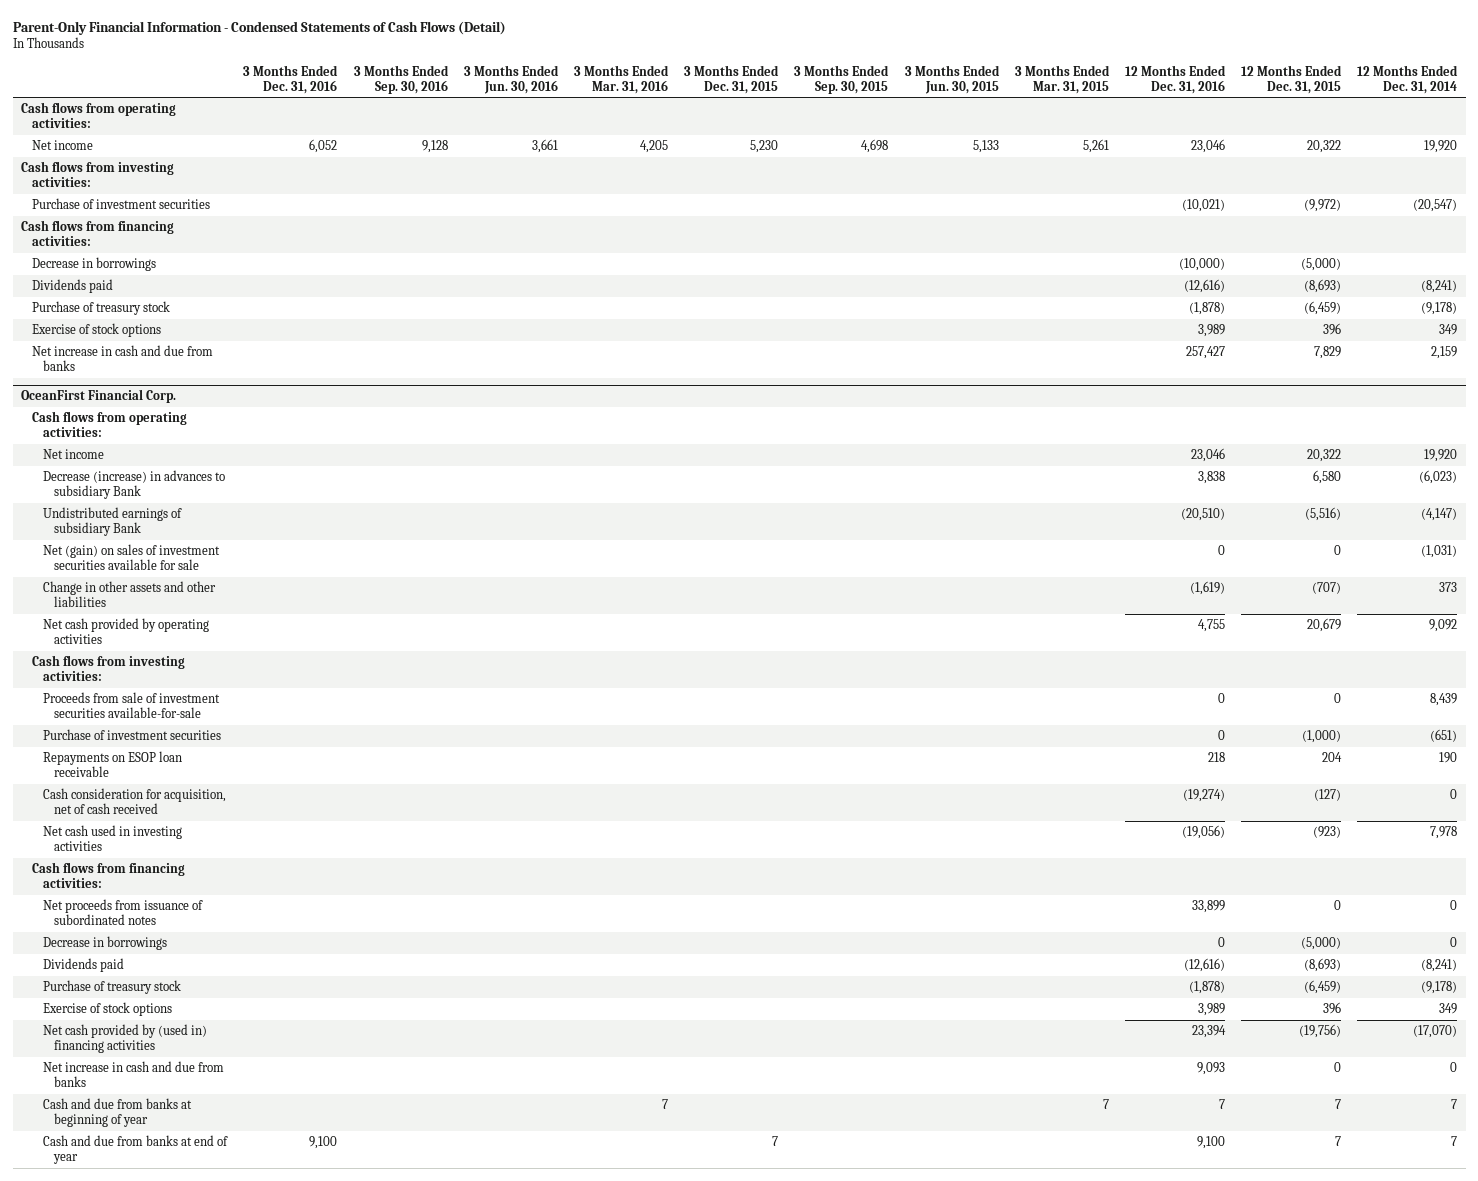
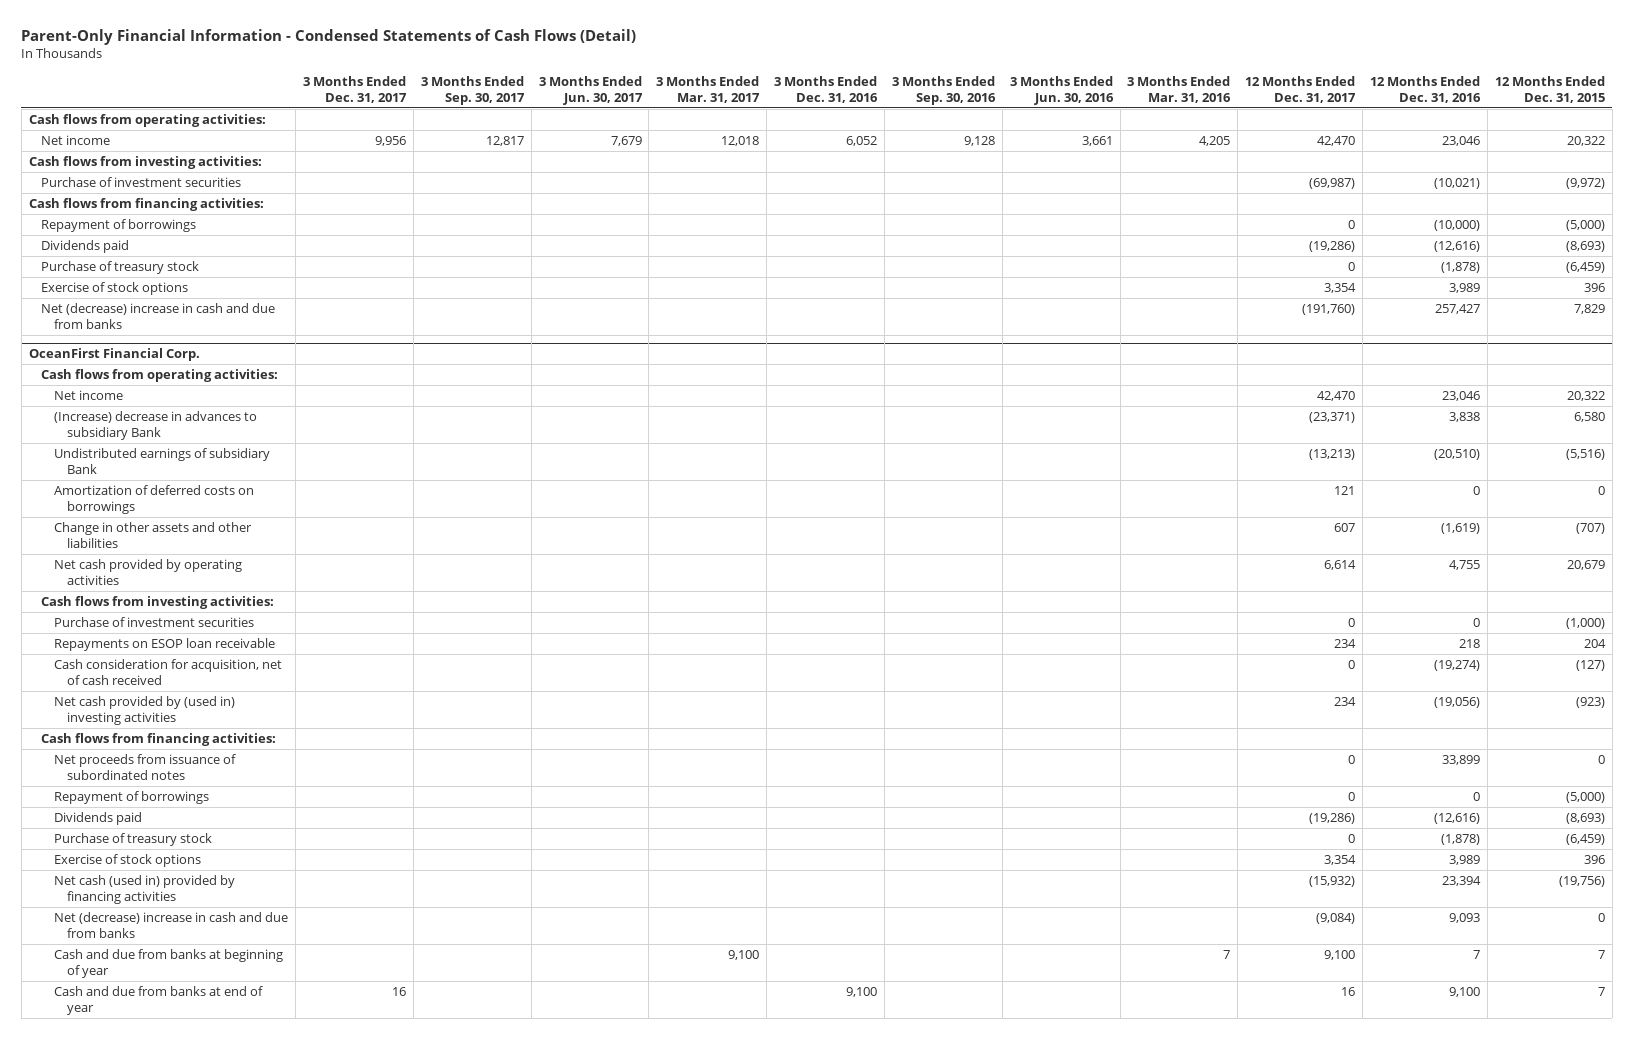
[684,64,780,94] 3 Months Ended Dec. 31, 2015 -> none
[794,64,890,94] 3 Months Ended Sep. 30, 2015 -> none
[904,64,1000,94] 3 Months Ended Jun. 30, 2015 -> none
[1014,64,1110,94] 3 Months Ended Mar. 31, 2015 -> none
[1357,64,1459,94] 12 Months Ended Dec. 31, 2014 -> none
none -> [302,75,407,104] 3 Months Ended Dec. 31, 2017
none -> [420,75,525,106] 3 Months Ended Sep. 30, 2017
none -> [538,75,643,106] 3 Months Ended Jun. 30, 2017
none -> [656,75,761,104] 3 Months Ended Mar. 31, 2017
none -> [1245,75,1357,104] 12 Months Ended Dec. 31, 2017
[31,257,156,272] Decrease in borrowings -> [41,218,197,232] Repayment of borrowings
[31,345,213,371] Net increase in cash and due from banks -> [41,302,276,330] Net (decrease) increase in cash and due from banks
[43,470,226,499] Decrease (increase) in advances to subsidiary Bank -> [54,410,258,441] (Increase) decrease in advances to subsidiary Bank
[43,544,221,570] Net (gain) on sales of investment securities available for sale -> [54,484,255,515] Amortization of deferred costs on borrowings
[43,692,221,718] Proceeds from sale of investment securities available-for-sale -> none
[43,825,183,851] Net cash used in investing activities -> [54,695,236,726] Net cash provided by (used in) investing activities
[43,936,168,951] Decrease in borrowings -> [54,790,210,804] Repayment of borrowings
[43,1024,208,1053] Net cash provided by (used in) financing activities -> [54,874,236,905] Net cash (used in) provided by financing activities
[43,1061,225,1087] Net increase in cash and due from banks -> [54,911,289,939] Net (decrease) increase in cash and due from banks

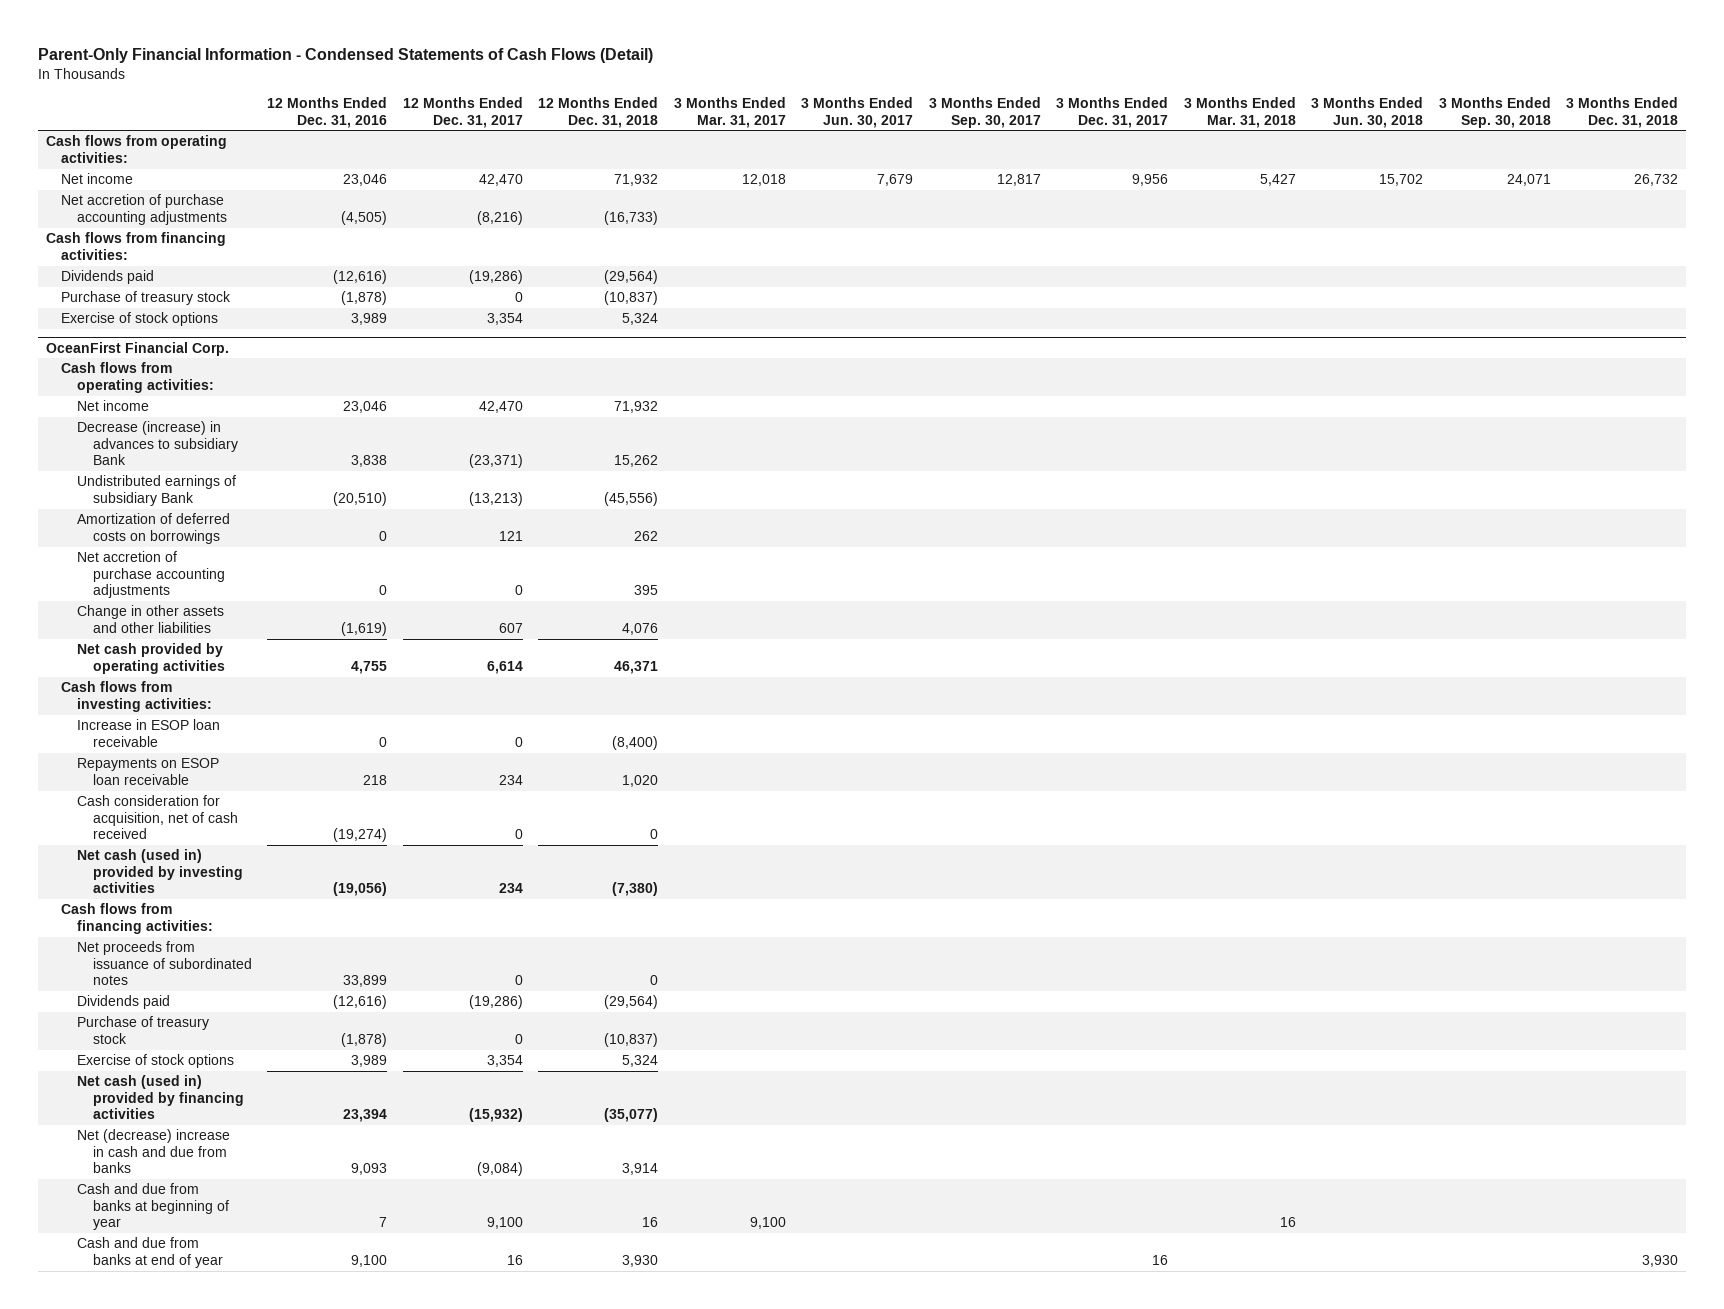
[774,75,879,104] 3 Months Ended Dec. 31, 2016 -> none
[891,75,996,106] 3 Months Ended Sep. 30, 2016 -> none
[1009,75,1114,106] 3 Months Ended Jun. 30, 2016 -> none
[1127,75,1232,104] 3 Months Ended Mar. 31, 2016 -> none
[1494,75,1605,104] 12 Months Ended Dec. 31, 2015 -> none
none -> [538,97,659,128] 12 Months Ended Dec. 31, 2018
none -> [1183,97,1296,128] 3 Months Ended Mar. 31, 2018
none -> [1311,97,1424,128] 3 Months Ended Jun. 30, 2018
none -> [1438,97,1551,128] 3 Months Ended Sep. 30, 2018
none -> [1566,97,1679,128] 3 Months Ended Dec. 31, 2018
[28,155,262,169] Cash flows from investing activities: -> none
[41,176,242,187] Purchase of investment securities -> none
none -> [61,194,227,225] Net accretion of purchase accounting adjustments
[41,218,197,232] Repayment of borrowings -> none
[41,302,276,330] Net (decrease) increase in cash and due from banks -> none
[54,410,258,441] (Increase) decrease in advances to subsidiary Bank -> [76,421,238,466] Decrease (increase) in advances to subsidiary Bank
none -> [76,551,225,599] Net accretion of purchase accounting adjustments
[54,616,255,627] Purchase of investment securities -> none
none -> [76,719,220,747] Increase in ESOP loan receivable
[54,695,236,726] Net cash provided by (used in) investing activities -> [76,849,243,894] Net cash (used in) provided by investing activities
[54,790,210,804] Repayment of borrowings -> none

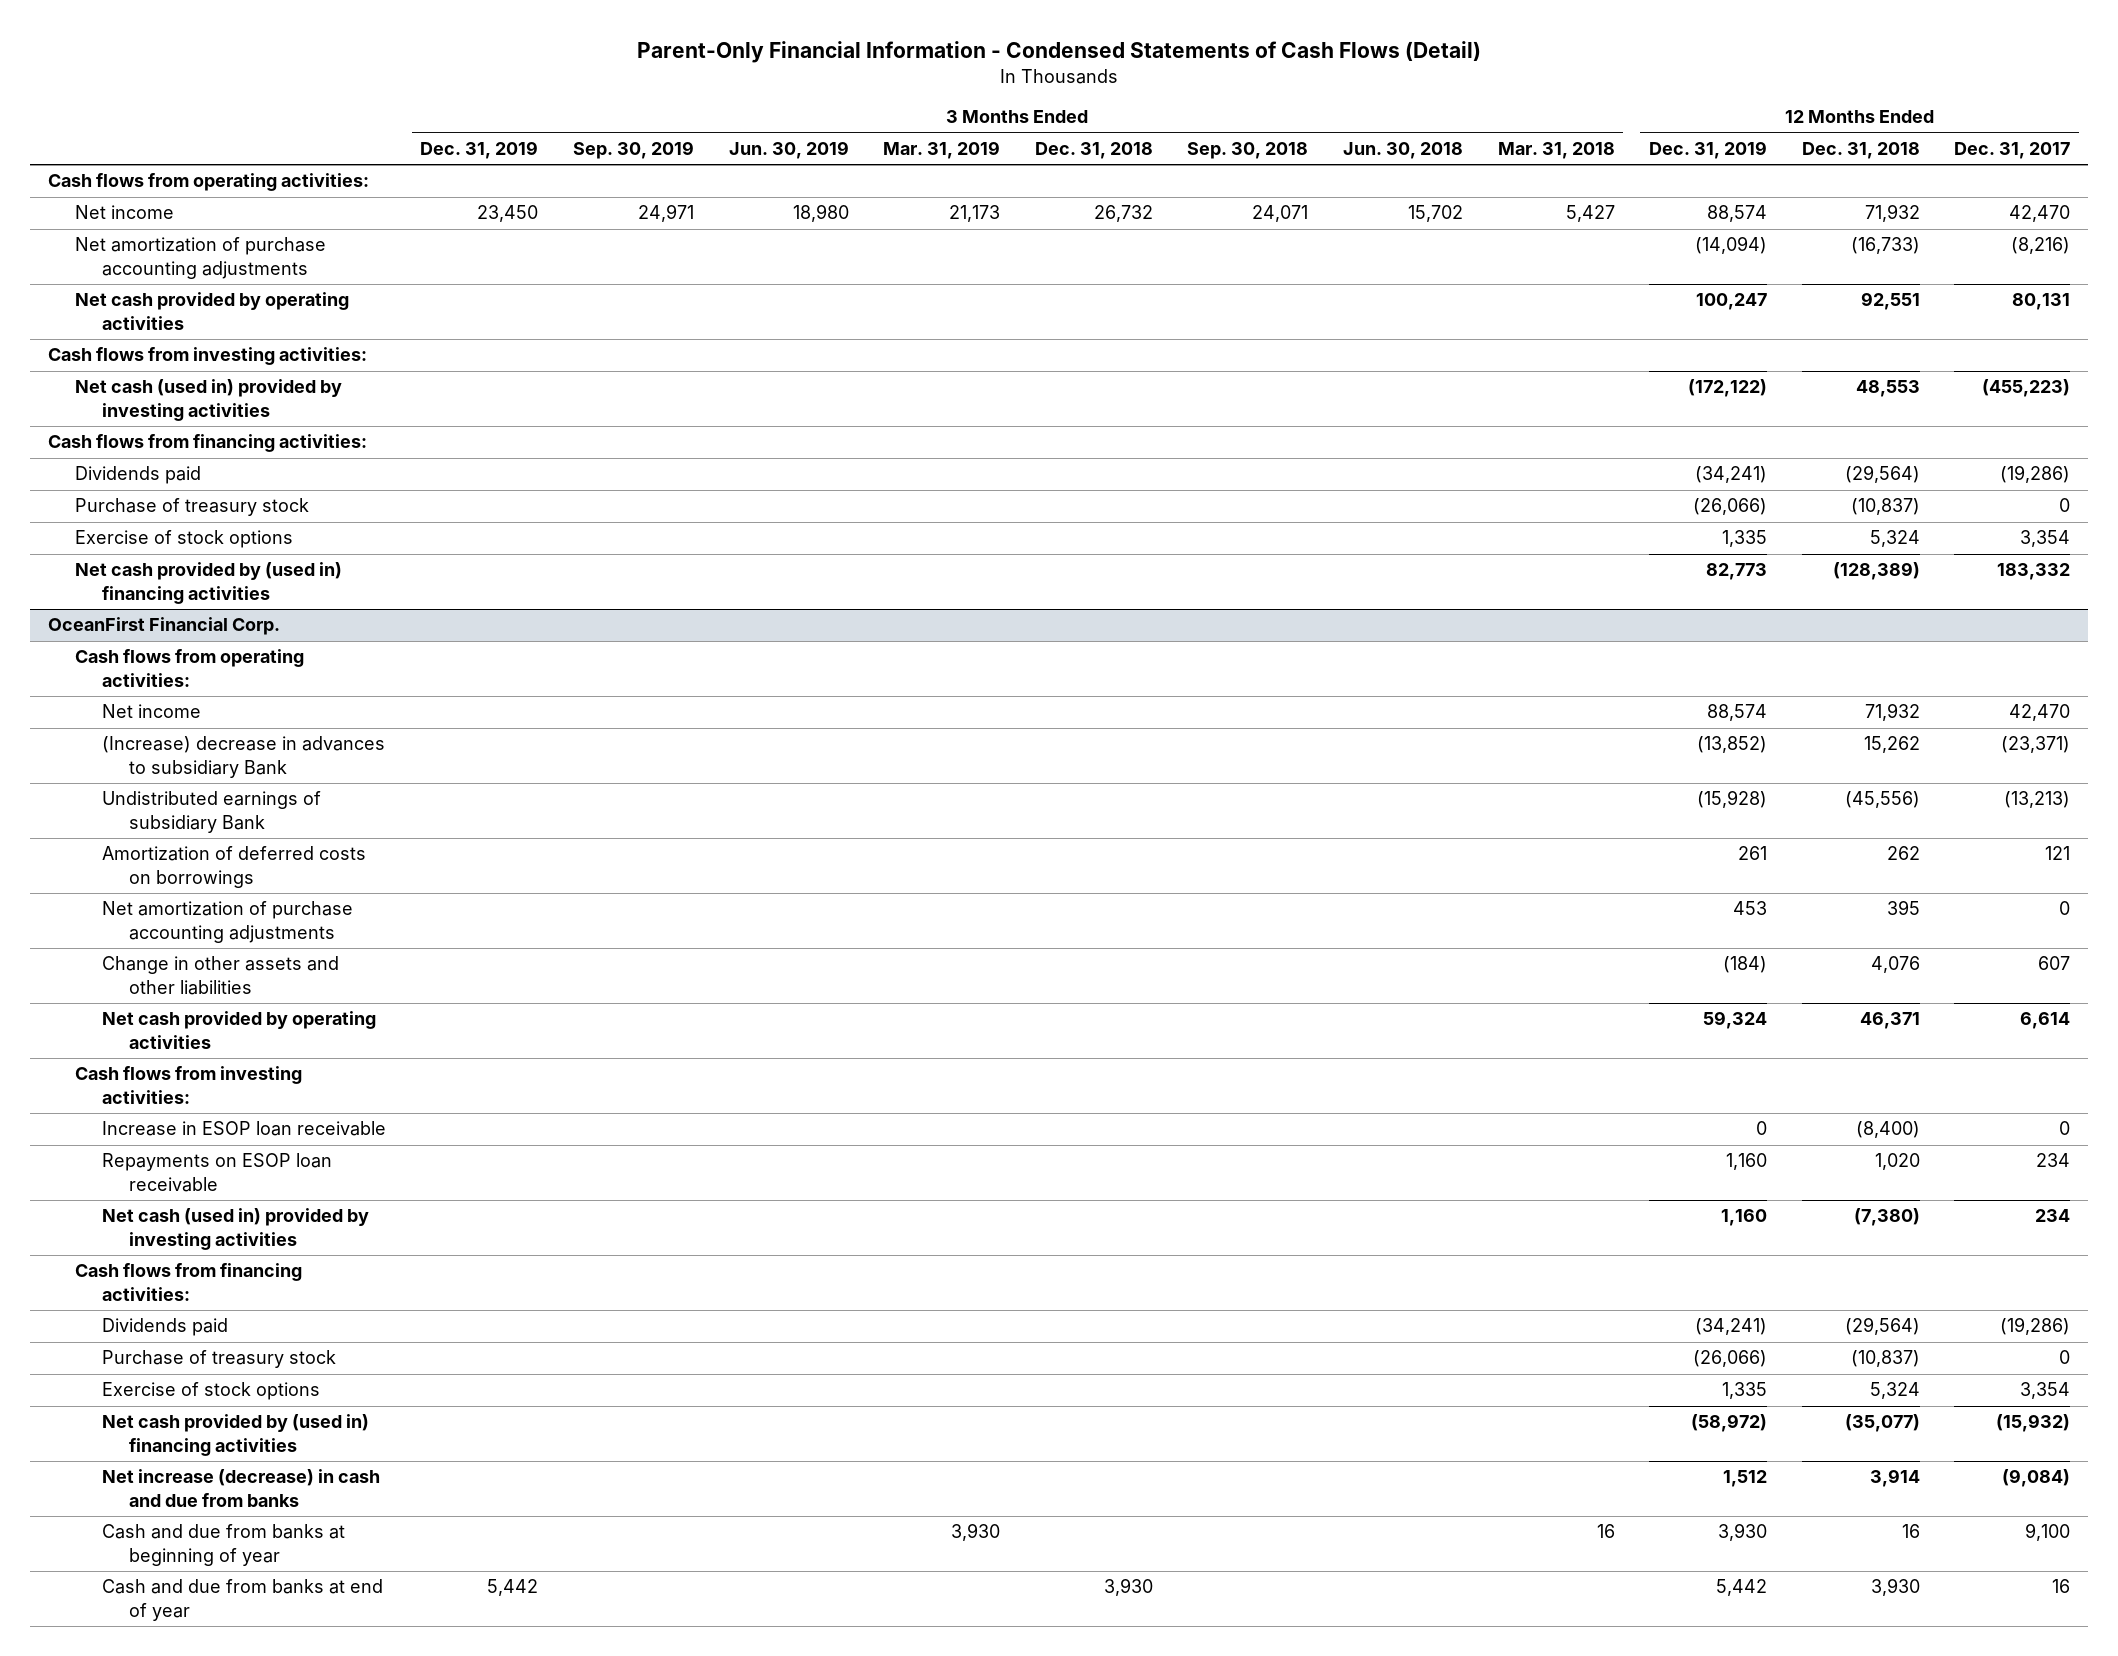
[267,97,388,128] 12 Months Ended Dec. 31, 2016 -> none
[673,97,786,128] 3 Months Ended Mar. 31, 2017 -> none
[801,97,914,128] 3 Months Ended Jun. 30, 2017 -> none
[928,97,1041,128] 3 Months Ended Sep. 30, 2017 -> none
[1056,97,1169,128] 3 Months Ended Dec. 31, 2017 -> none
none -> [420,141,539,160] Dec. 31, 2019
none -> [572,141,694,160] Sep. 30, 2019
none -> [728,141,849,160] Jun. 30, 2019
none -> [883,141,1001,160] Mar. 31, 2019
none -> [1649,141,1768,160] Dec. 31, 2019
[61,194,227,225] Net accretion of purchase accounting adjustments -> [74,237,326,279] Net amortization of purchase accounting adjustments
none -> [74,292,349,330] Net cash provided by operating activities
none -> [47,347,367,366] Cash flows from investing activities:
none -> [74,379,342,421] Net cash (used in) provided by investing activities
none -> [74,562,342,604] Net cash provided by (used in) financing activities
[76,421,238,466] Decrease (increase) in advances to subsidiary Bank -> [101,736,385,778] (Increase) decrease in advances to subsidiary Bank
[76,551,225,599] Net accretion of purchase accounting adjustments -> [101,901,353,943] Net amortization of purchase accounting adjustments
[76,795,238,840] Cash consideration for acquisition, net of cash received -> none
[76,941,252,986] Net proceeds from issuance of subordinated notes -> none
[76,1075,244,1120] Net cash (used in) provided by financing activities -> [101,1414,369,1456] Net cash provided by (used in) financing activities
[76,1129,230,1174] Net (decrease) increase in cash and due from banks -> [101,1469,380,1507] Net increase (decrease) in cash and due from banks

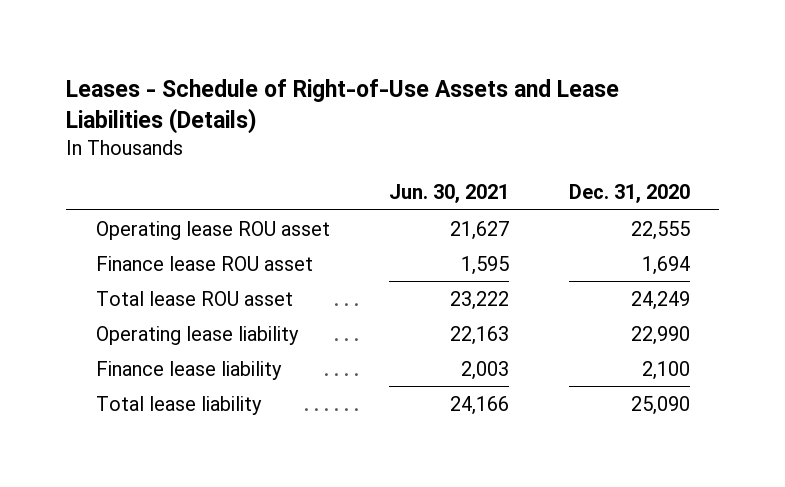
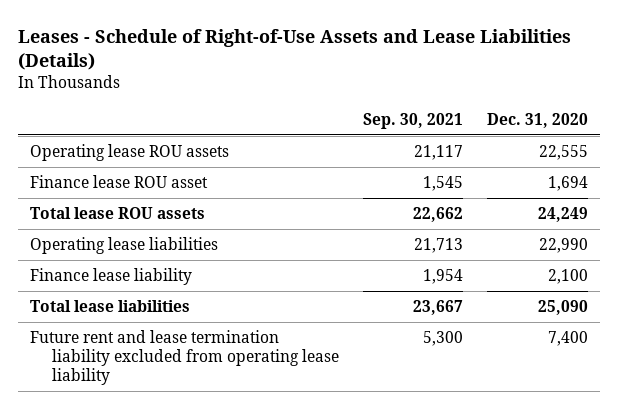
[389,184,510,204] Jun. 30, 2021 -> none
none -> [362,112,463,129] Sep. 30, 2021
[95,220,330,240] Operating lease ROU asset -> [30,143,230,161] Operating lease ROU assets
[95,290,293,306] Total lease ROU asset -> [30,206,206,219] Total lease ROU assets
[95,325,299,345] Operating lease liability -> [30,236,219,254] Operating lease liabilities
[95,395,262,415] Total lease liability -> [30,299,191,312] Total lease liabilities
none -> [30,329,339,386] Future rent and lease termination liability excluded from operating lease liability

